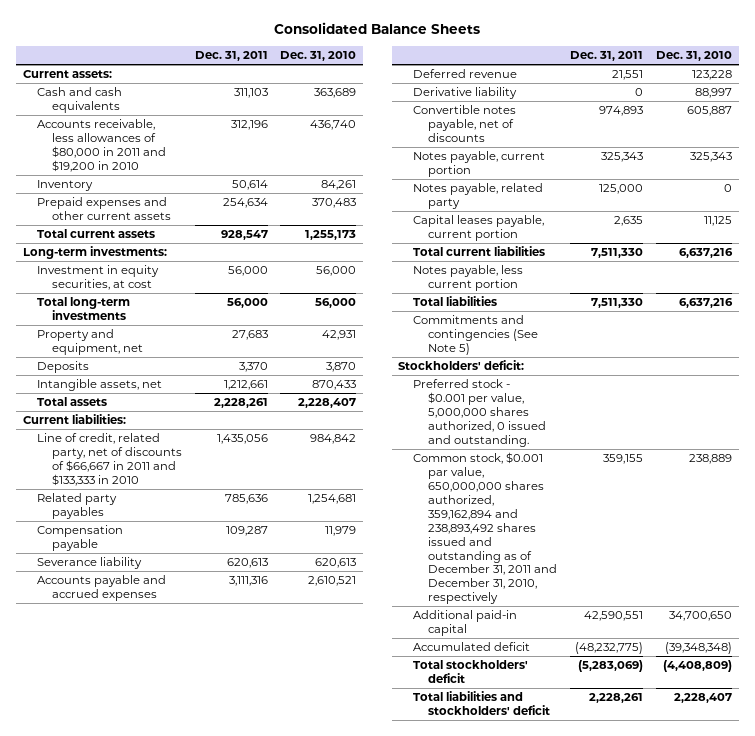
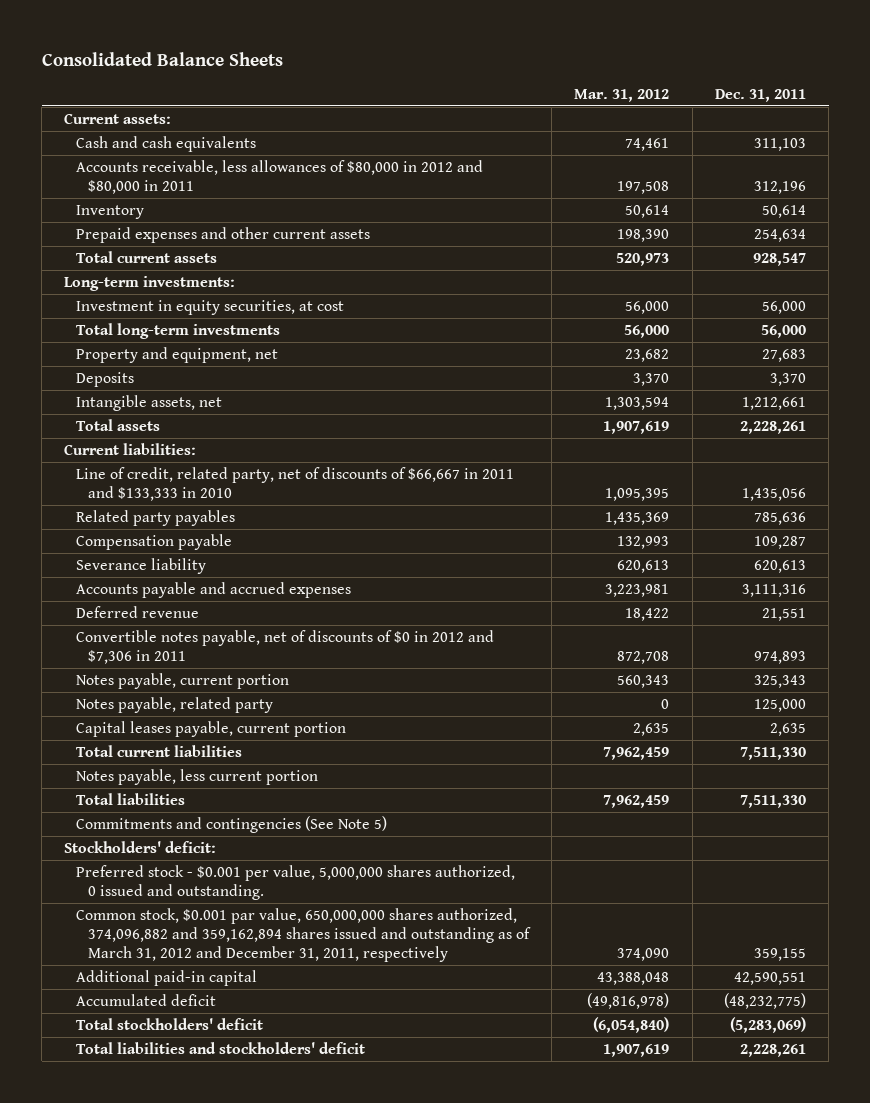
[280,51,357,62] Dec. 31, 2010 -> none
none -> [574,88,670,102] Mar. 31, 2012
[37,119,166,172] Accounts receivable, less allowances of $80,000 in 2011 and $19,200 in 2010 -> [76,159,484,194] Accounts receivable, less allowances of $80,000 in 2012 and $80,000 in 2011
[412,87,517,100] Derivative liability -> none
[412,105,516,143] Convertible notes payable, net of discounts -> [76,629,495,664] Convertible notes payable, net of discounts of $0 in 2012 and $7,306 in 2011
[412,452,557,605] Common stock, $0.001 par value, 650,000,000 shares authorized, 359,162,894 and 238,893,492 shares issued and outstanding as of December 31, 2011 and December 31, 2010, respectively -> [76,907,531,963] Common stock, $0.001 par value, 650,000,000 shares authorized, 374,096,882 and 359,162,894 shares issued and outstanding as of March 31, 2012 and December 31, 2011, respectively

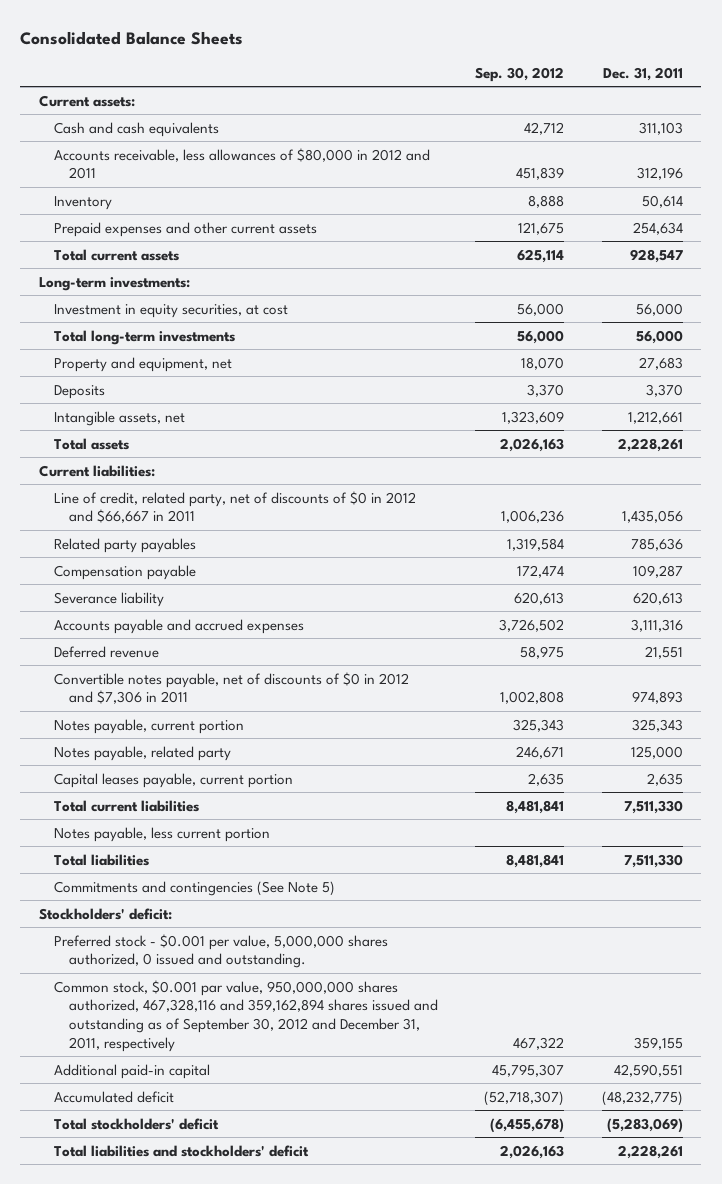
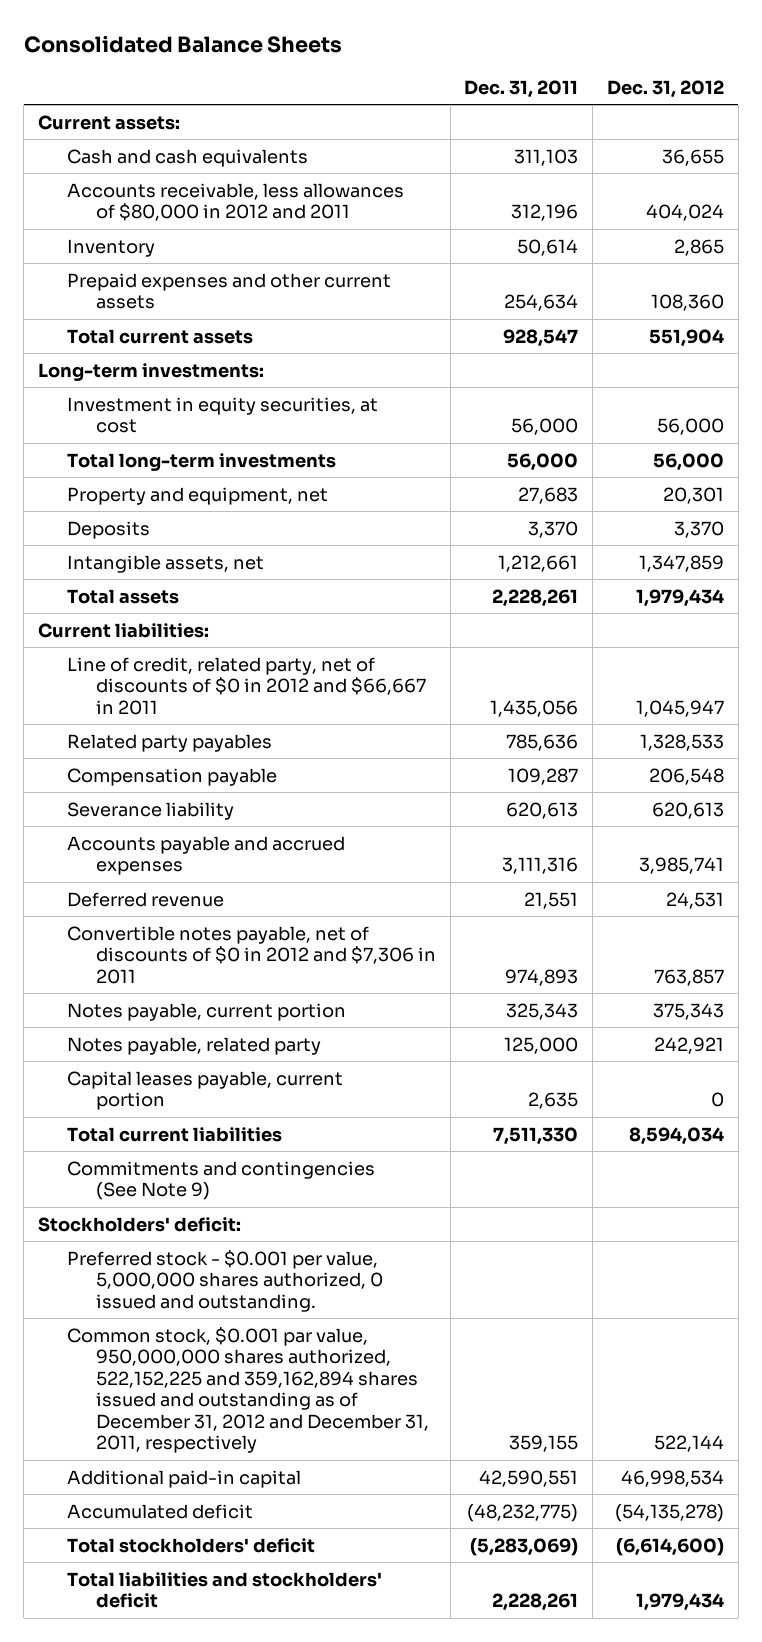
[475,66,565,82] Sep. 30, 2012 -> none
none -> [607,79,725,98] Dec. 31, 2012
[54,826,271,842] Notes payable, less current portion -> none
[54,853,150,866] Total liabilities -> none
[54,880,336,896] Commitments and contingencies (See Note 5) -> [66,1160,375,1201] Commitments and contingencies (See Note 9)
[54,979,439,1052] Common stock, $0.001 par value, 950,000,000 shares authorized, 467,328,116 and 359,162,894 shares issued and outstanding as of September 30, 2012 and December 31, 2011, respectively -> [66,1326,429,1454] Common stock, $0.001 par value, 950,000,000 shares authorized, 522,152,225 and 359,162,894 shares issued and outstanding as of December 31, 2012 and December 31, 2011, respectively

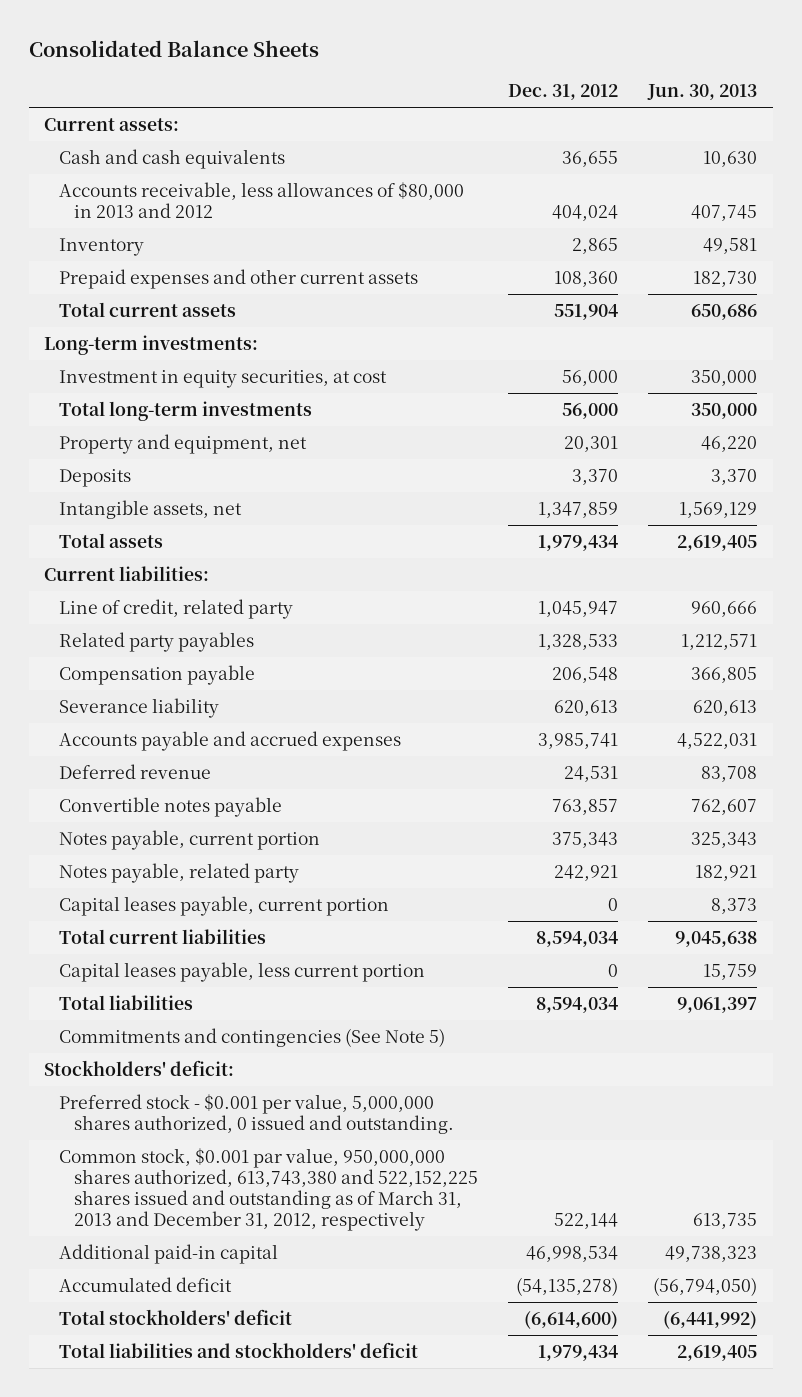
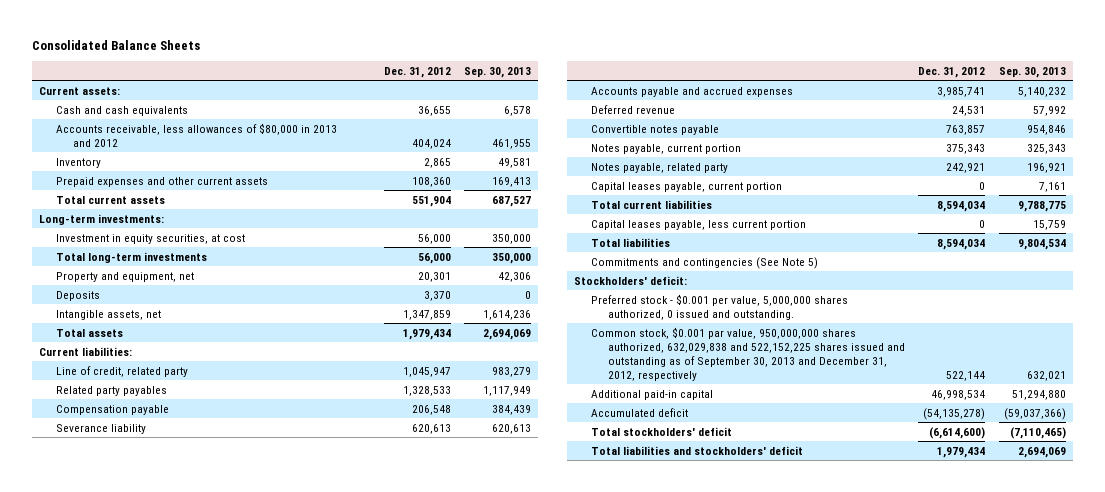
[647,84,758,101] Jun. 30, 2013 -> none
none -> [464,66,532,78] Sep. 30, 2013
[59,1148,479,1231] Common stock, $0.001 par value, 950,000,000 shares authorized, 613,743,380 and 522,152,225 shares issued and outstanding as of March 31, 2013 and December 31, 2012, respectively -> [590,326,905,381] Common stock, $0.001 par value, 950,000,000 shares authorized, 632,029,838 and 522,152,225 shares issued and outstanding as of September 30, 2013 and December 31, 2012, respectively

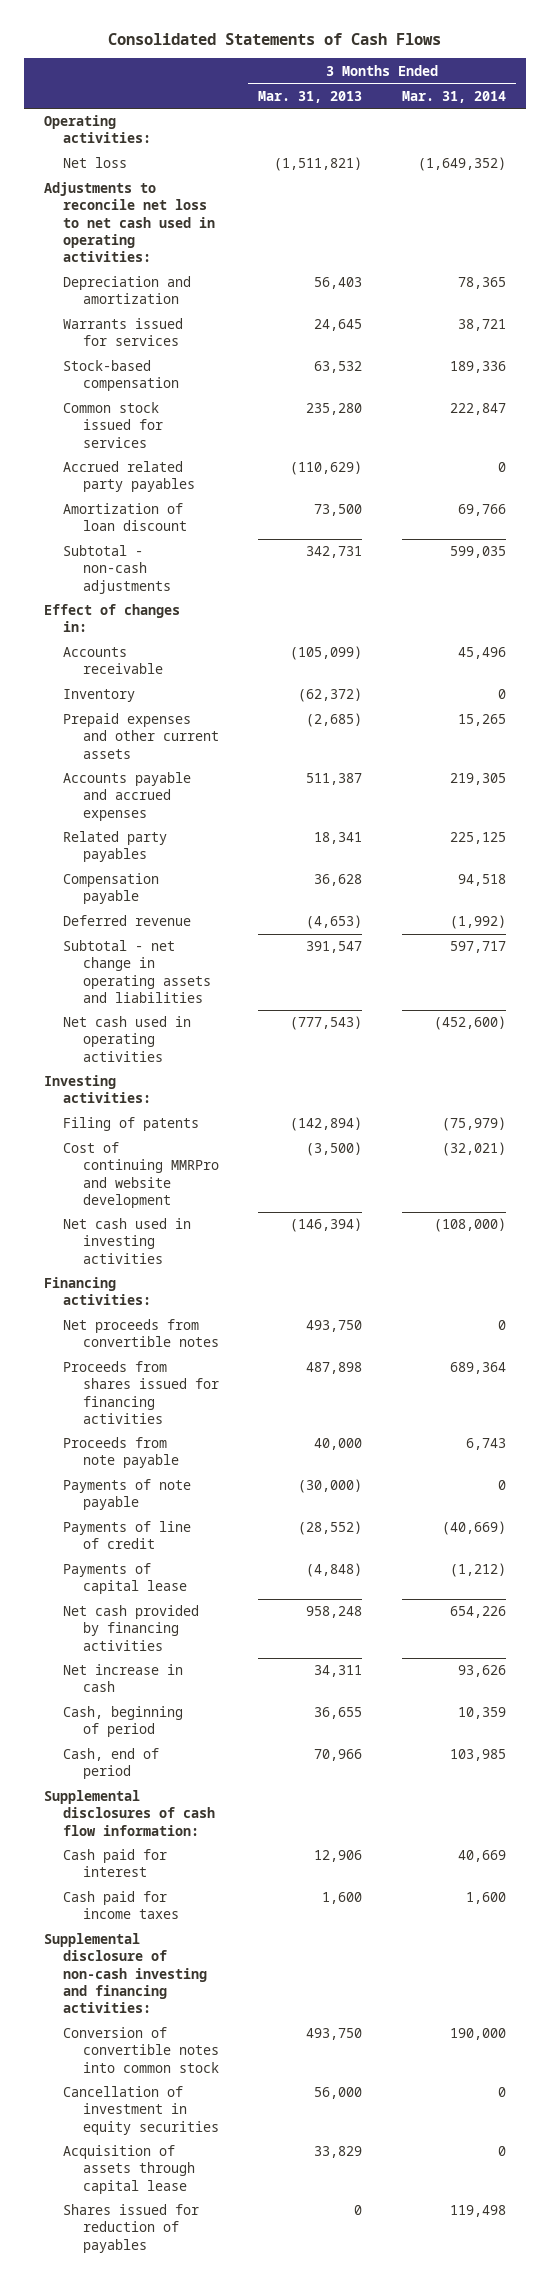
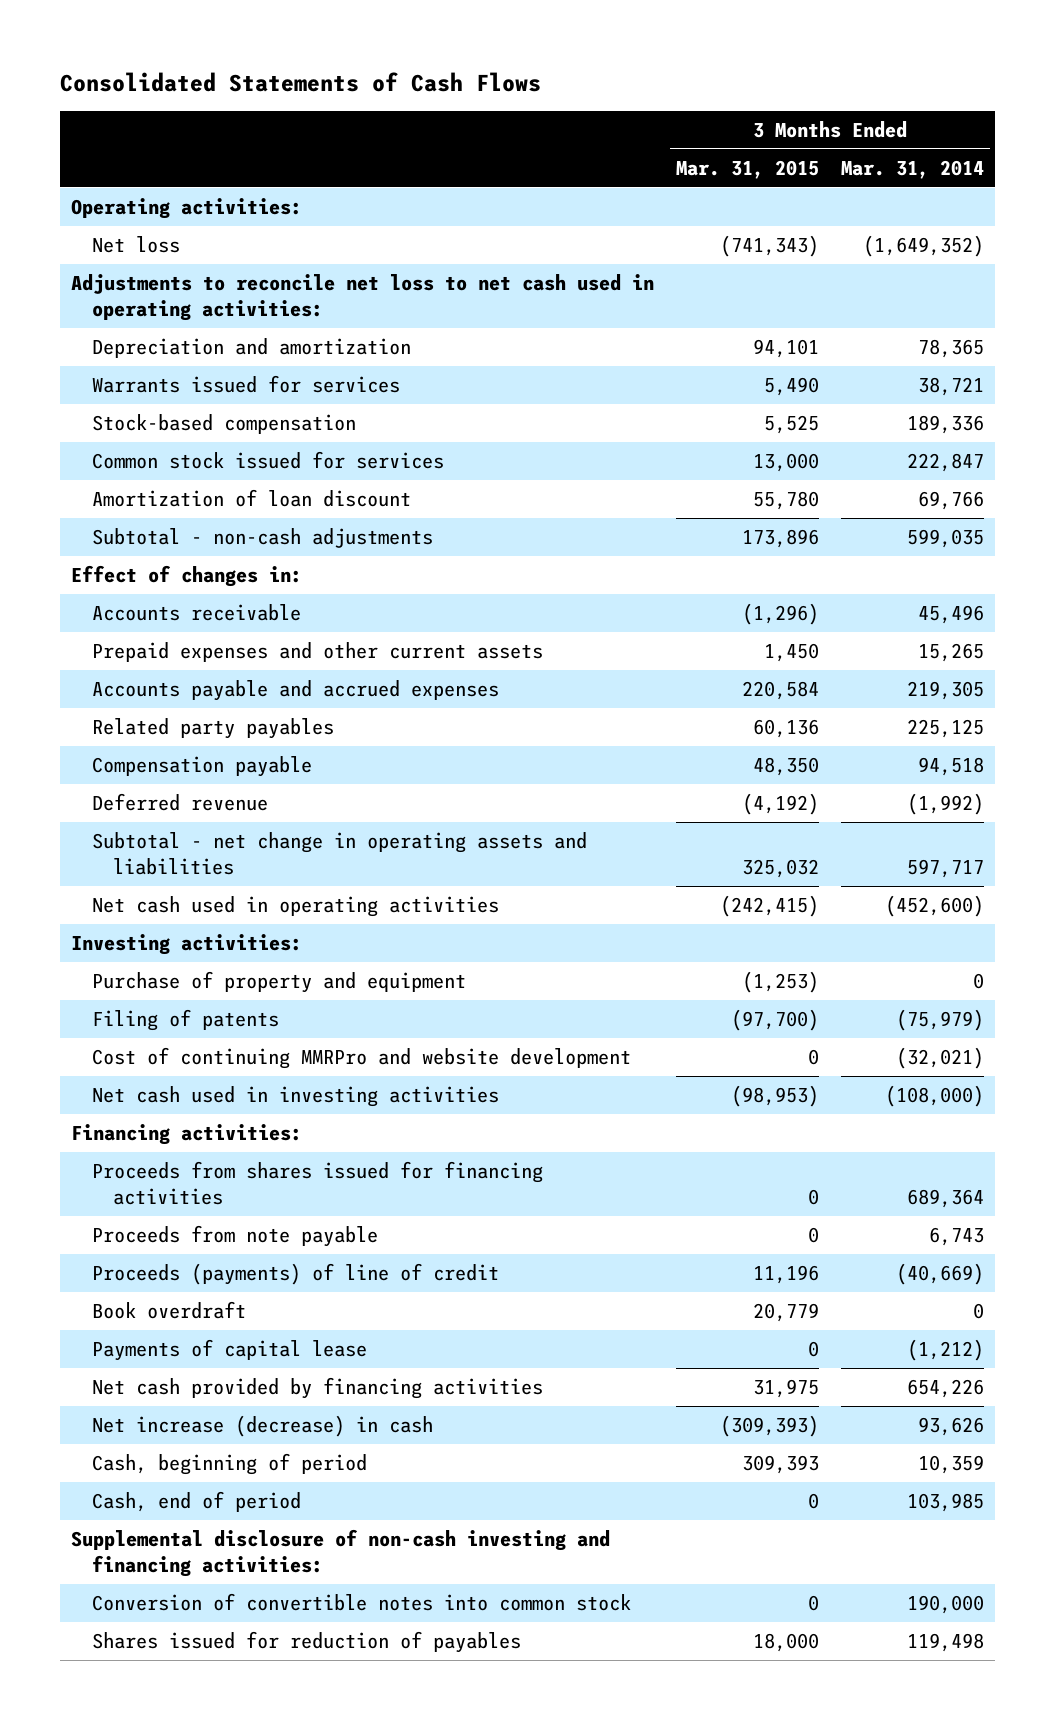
[258,90,363,103] Mar. 31, 2013 -> none
none -> [675,159,819,179] Mar. 31, 2015
[63,461,195,493] Accrued related party payables -> none
[63,689,136,703] Inventory -> none
none -> [91,970,466,993] Purchase of property and equipment
[63,1319,219,1348] Net proceeds from convertible notes -> none
[63,1479,192,1511] Payments of note payable -> none
[63,1521,192,1550] Payments of line of credit -> [91,1262,499,1285] Proceeds (payments) of line of credit
none -> [91,1300,246,1319] Book overdraft
[63,1664,184,1693] Net increase in cash -> [91,1414,433,1437] Net increase (decrease) in cash
[43,1790,216,1836] Supplemental disclosures of cash flow information: -> none
[63,1849,168,1878] Cash paid for interest -> none
[63,1891,179,1920] Cash paid for income taxes -> none
[63,2086,219,2135] Cancellation of investment in equity securities -> none
[63,2145,195,2194] Acquisition of assets through capital lease -> none

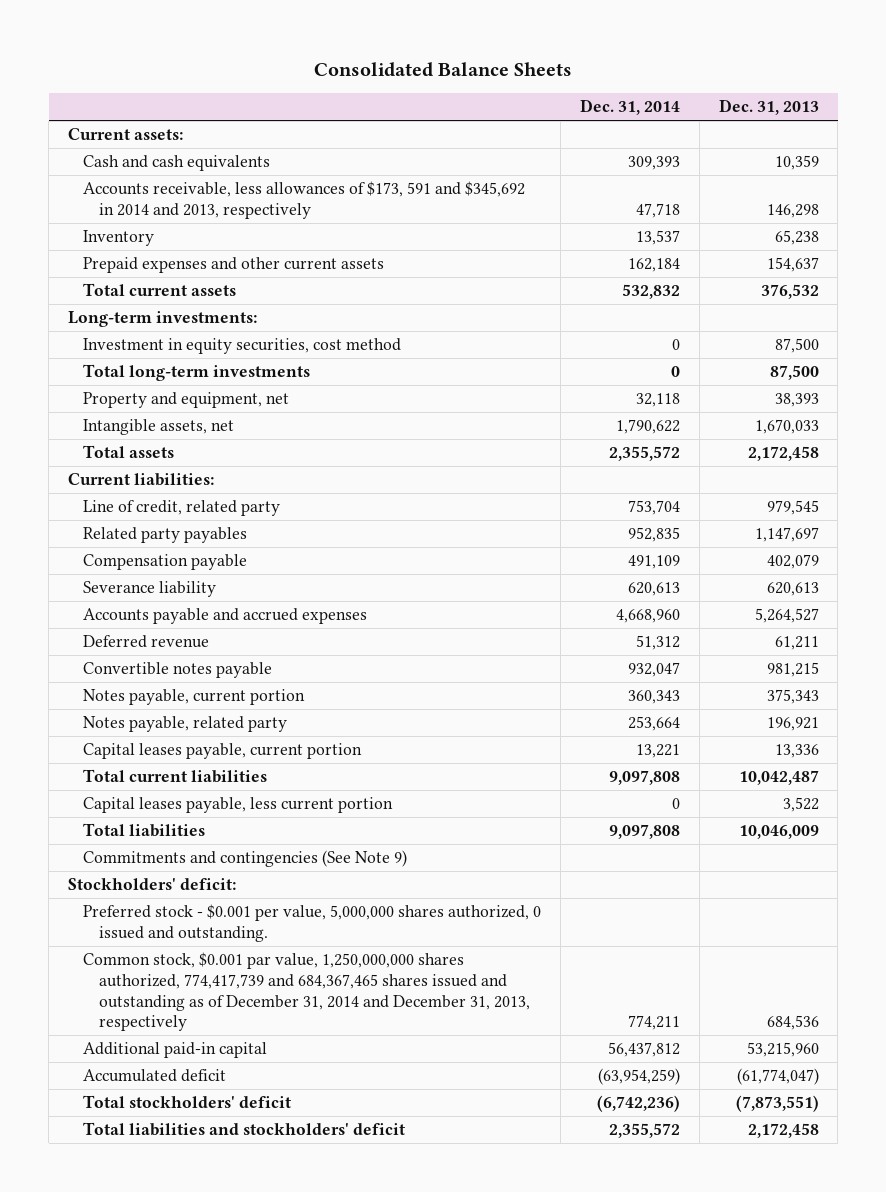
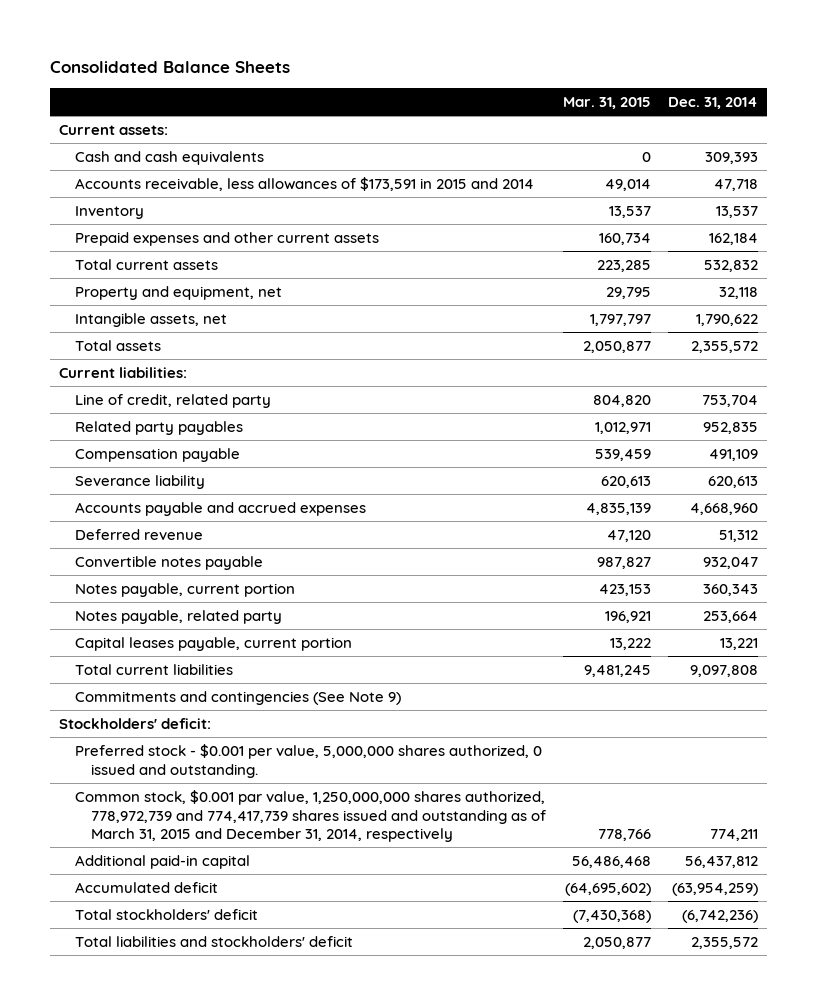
[718,99,819,116] Dec. 31, 2013 -> none
none -> [563,97,652,110] Mar. 31, 2015
[83,181,526,219] Accounts receivable, less allowances of $173, 591 and $345,692 in 2014 and 2013, respectively -> [74,176,534,191] Accounts receivable, less allowances of $173,591 in 2015 and 2014
[67,311,257,328] Long-term investments: -> none
[83,338,402,355] Investment in equity securities, cost method -> none
[83,364,311,382] Total long-term investments -> none
[83,797,394,814] Capital leases payable, less current portion -> none
[83,823,206,838] Total liabilities -> none
[83,952,530,1032] Common stock, $0.001 par value, 1,250,000,000 shares authorized, 774,417,739 and 684,367,465 shares issued and outstanding as of December 31, 2014 and December 31, 2013, respectively -> [74,789,546,843] Common stock, $0.001 par value, 1,250,000,000 shares authorized, 778,972,739 and 774,417,739 shares issued and outstanding as of March 31, 2015 and December 31, 2014, respectively

